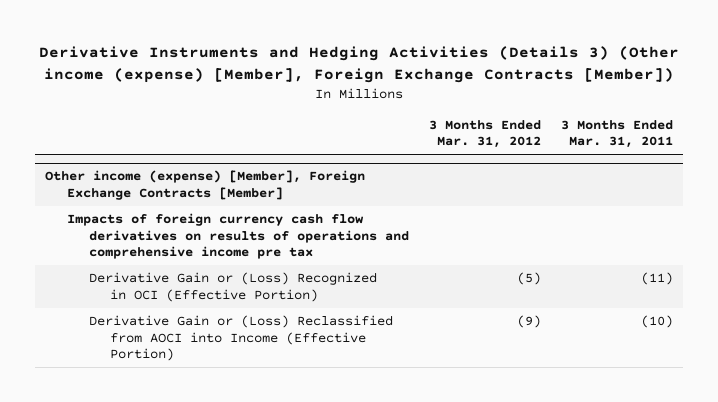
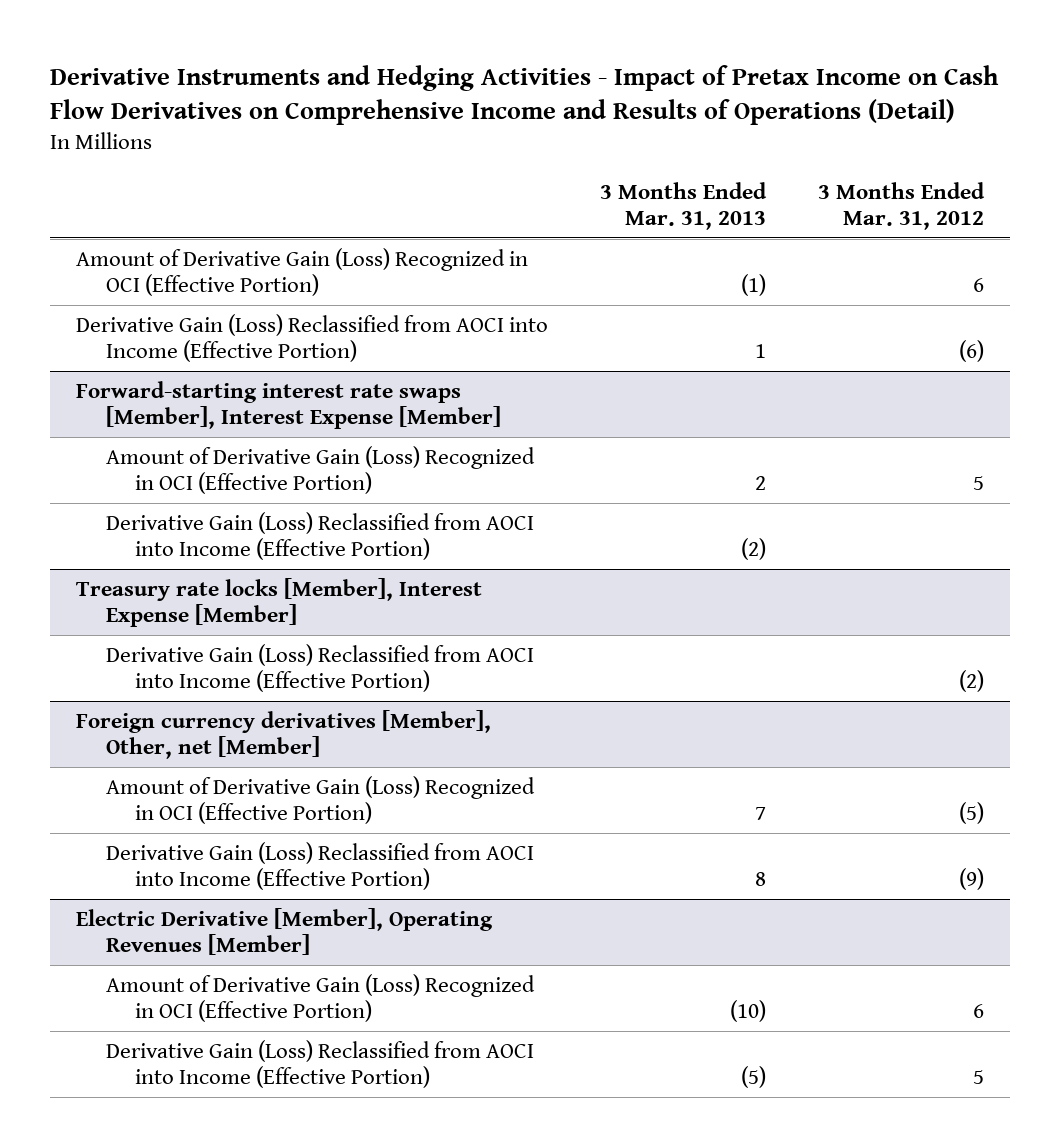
[39,45,680,83] Derivative Instruments and Hedging Activities (Details 3) (Other income (expense) [Member], Foreign Exchange Contracts [Member]) -> [49,64,999,126] Derivative Instruments and Hedging Activities - Impact of Pretax Income on Cash Flow Derivatives on Comprehensive Income and Results of Operations (Detail)
[561,120,674,149] 3 Months Ended Mar. 31, 2011 -> none
none -> [599,181,767,230] 3 Months Ended Mar. 31, 2013
[45,170,366,200] Other income (expense) [Member], Foreign Exchange Contracts [Member] -> none
[66,213,409,259] Impacts of foreign currency cash flow derivatives on results of operations and comprehensive income pre tax -> none
[88,272,377,302] Derivative Gain or (Loss) Recognized in OCI (Effective Portion) -> [75,247,528,296] Amount of Derivative Gain (Loss) Recognized in OCI (Effective Portion)
[516,272,541,286] (5) -> [972,277,984,292] 6
[88,315,393,361] Derivative Gain or (Loss) Reclassified from AOCI into Income (Effective Portion) -> [75,313,548,362] Derivative Gain (Loss) Reclassified from AOCI into Income (Effective Portion)
[516,315,541,329] (9) -> [958,339,984,362] (6)
none -> [75,380,501,429] Forward-starting interest rate swaps [Member], Interest Expense [Member]
none -> [105,445,535,494] Amount of Derivative Gain (Loss) Recognized in OCI (Effective Portion)
none -> [105,511,534,560] Derivative Gain (Loss) Reclassified from AOCI into Income (Effective Portion)
none -> [75,577,482,627] Treasury rate locks [Member], Interest Expense [Member]
none -> [105,643,534,692] Derivative Gain (Loss) Reclassified from AOCI into Income (Effective Portion)
none -> [75,709,491,759] Foreign currency derivatives [Member], Other, net [Member]
none -> [105,775,535,824] Amount of Derivative Gain (Loss) Recognized in OCI (Effective Portion)
none -> [105,841,534,890] Derivative Gain (Loss) Reclassified from AOCI into Income (Effective Portion)
none -> [75,907,493,955] Electric Derivative [Member], Operating Revenues [Member]
none -> [105,973,535,1022] Amount of Derivative Gain (Loss) Recognized in OCI (Effective Portion)
none -> [105,1039,534,1088] Derivative Gain (Loss) Reclassified from AOCI into Income (Effective Portion)

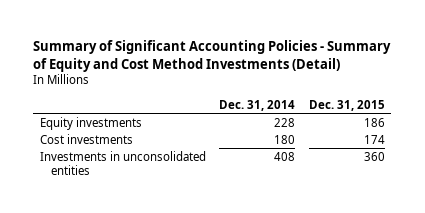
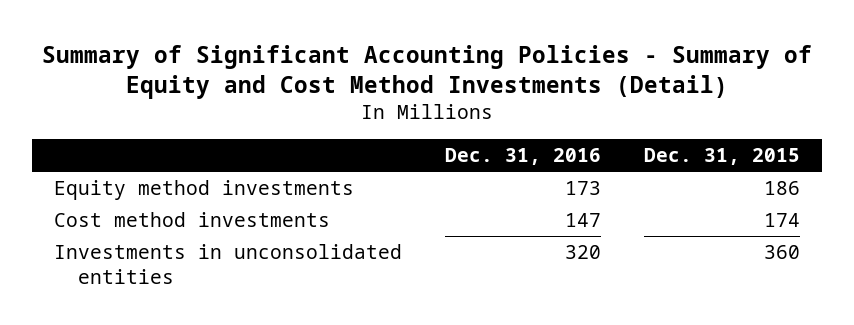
[219,99,296,111] Dec. 31, 2014 -> none
none -> [445,147,602,165] Dec. 31, 2016
[40,116,143,130] Equity investments -> [54,180,355,201] Equity method investments
[40,133,134,144] Cost investments -> [54,212,331,228] Cost method investments

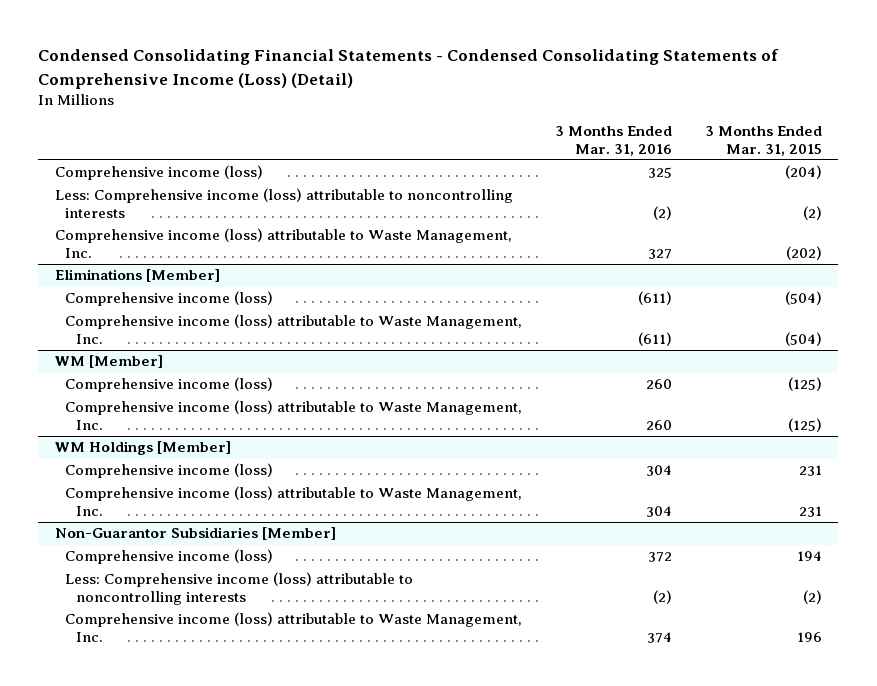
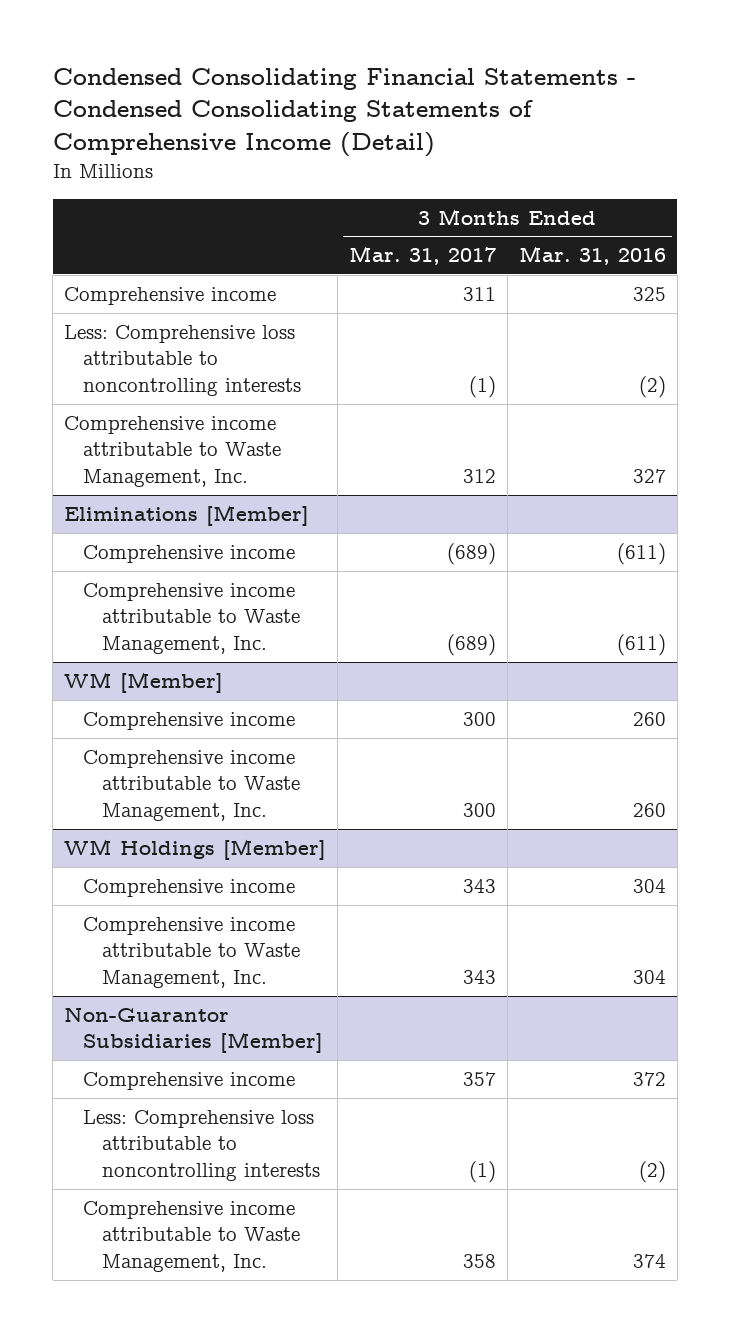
[38,49,780,89] Condensed Consolidating Financial Statements - Condensed Consolidating Statements of Comprehensive Income (Loss) (Detail) -> [52,68,636,157] Condensed Consolidating Financial Statements - Condensed Consolidating Statements of Comprehensive Income (Detail)
[704,126,822,156] 3 Months Ended Mar. 31, 2015 -> none
none -> [349,246,497,266] Mar. 31, 2017
[54,165,263,181] Comprehensive income (loss) -> [64,286,277,305] Comprehensive income
[54,188,513,218] Less: Comprehensive income (loss) attributable to noncontrolling interests -> [64,324,302,396] Less: Comprehensive loss attributable to noncontrolling interests
[54,228,512,258] Comprehensive income (loss) attributable to Waste Management, Inc. -> [64,415,282,487] Comprehensive income attributable to Waste Management, Inc.
[65,291,274,307] Comprehensive income (loss) -> [83,544,296,563] Comprehensive income
[65,314,523,344] Comprehensive income (loss) attributable to Waste Management, Inc. -> [83,582,300,654] Comprehensive income attributable to Waste Management, Inc.
[65,377,274,393] Comprehensive income (loss) -> [83,711,296,730] Comprehensive income
[65,400,523,430] Comprehensive income (loss) attributable to Waste Management, Inc. -> [83,749,300,821] Comprehensive income attributable to Waste Management, Inc.
[65,463,274,479] Comprehensive income (loss) -> [83,878,296,897] Comprehensive income
[65,486,523,516] Comprehensive income (loss) attributable to Waste Management, Inc. -> [83,916,300,988] Comprehensive income attributable to Waste Management, Inc.
[65,549,274,565] Comprehensive income (loss) -> [83,1071,296,1090] Comprehensive income
[65,572,414,605] Less: Comprehensive income (loss) attributable to noncontrolling interests -> [83,1109,320,1181] Less: Comprehensive loss attributable to noncontrolling interests
[65,612,523,642] Comprehensive income (loss) attributable to Waste Management, Inc. -> [83,1200,300,1272] Comprehensive income attributable to Waste Management, Inc.

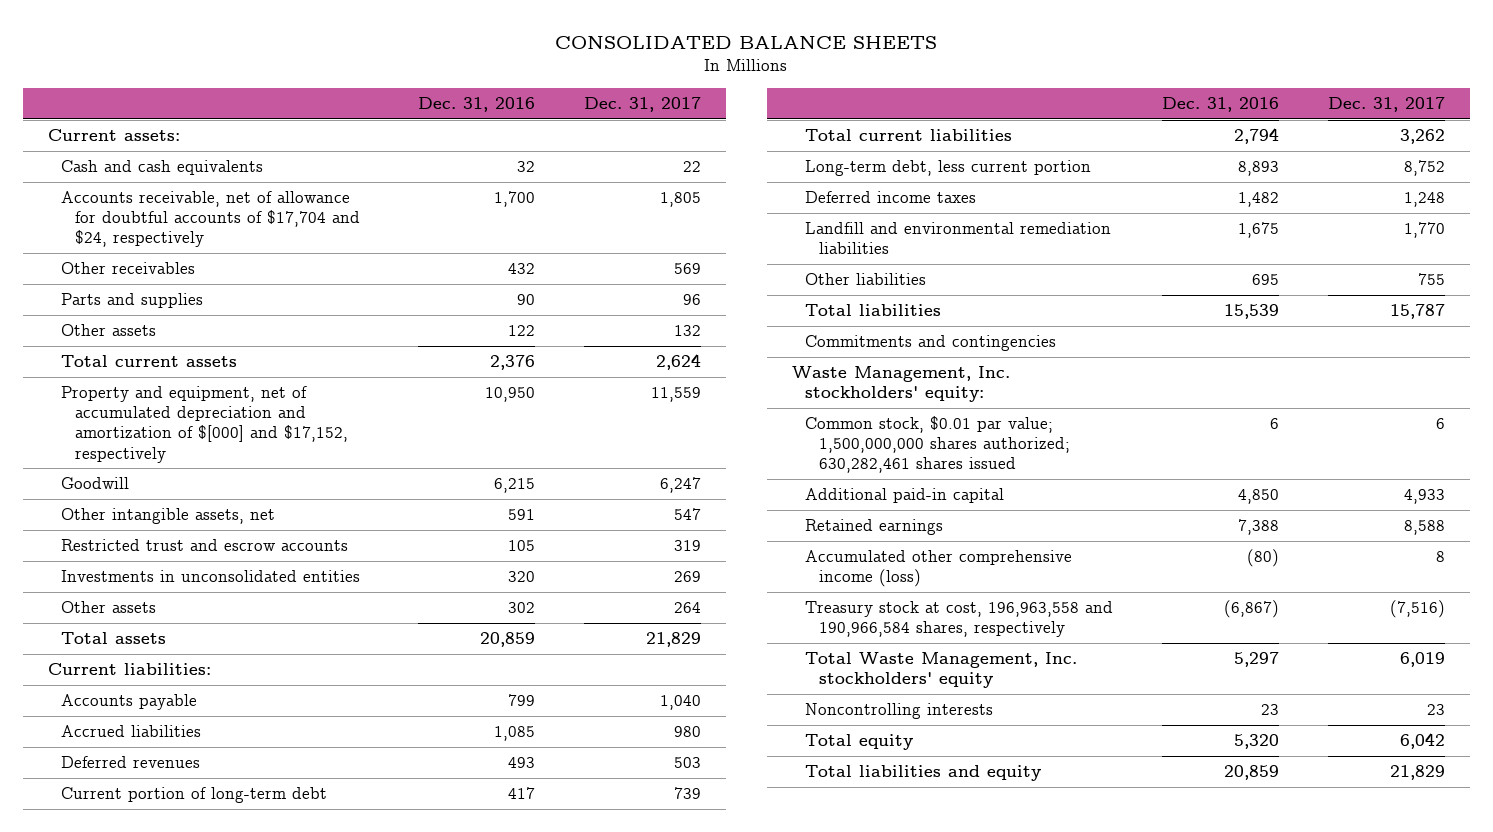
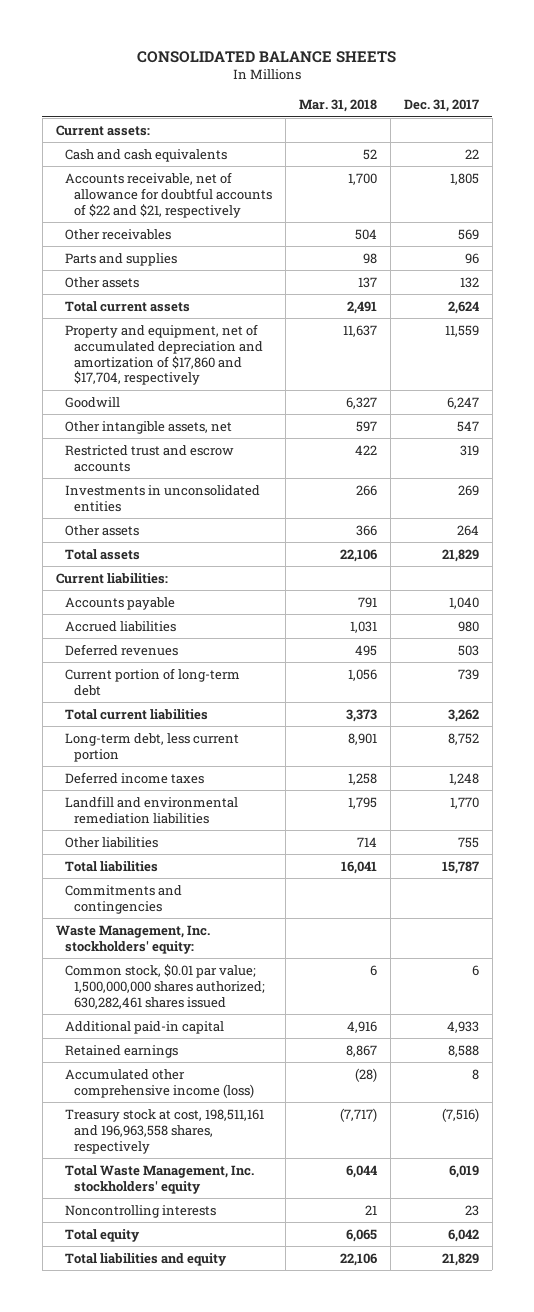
[418,97,536,113] Dec. 31, 2016 -> none
none -> [298,99,377,113] Mar. 31, 2018
[61,191,360,248] Accounts receivable, net of allowance for doubtful accounts of $17,704 and $24, respectively -> [64,171,272,218] Accounts receivable, net of allowance for doubtful accounts of $22 and $21, respectively
[61,386,348,463] Property and equipment, net of accumulated depreciation and amortization of $[000] and $17,152, respectively -> [64,323,263,386] Property and equipment, net of accumulated depreciation and amortization of $17,860 and $17,704, respectively
[805,601,1114,638] Treasury stock at cost, 196,963,558 and 190,966,584 shares, respectively -> [64,1108,264,1154] Treasury stock at cost, 198,511,161 and 196,963,558 shares, respectively

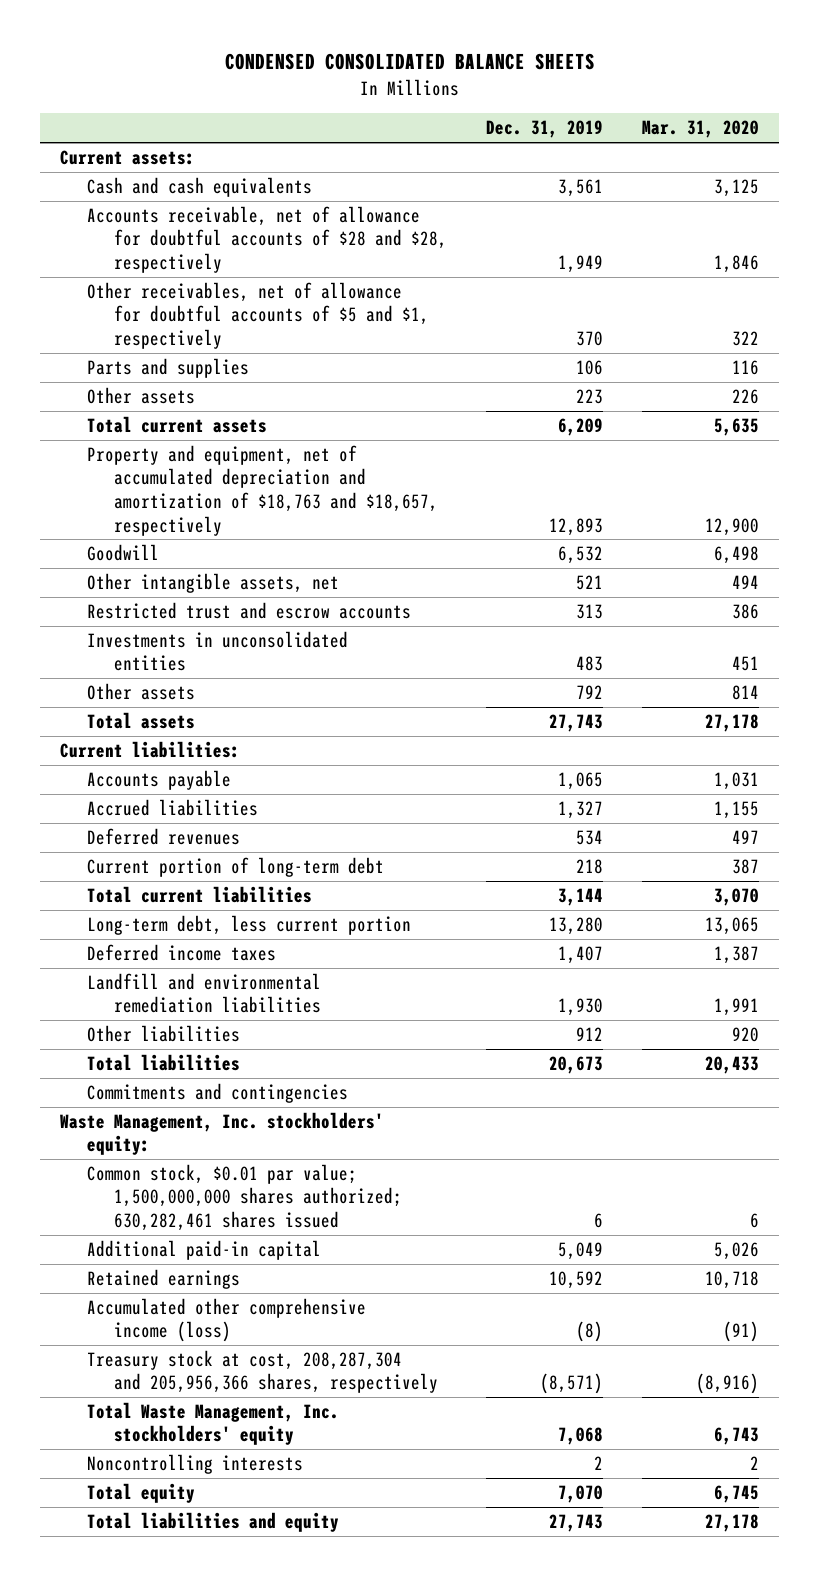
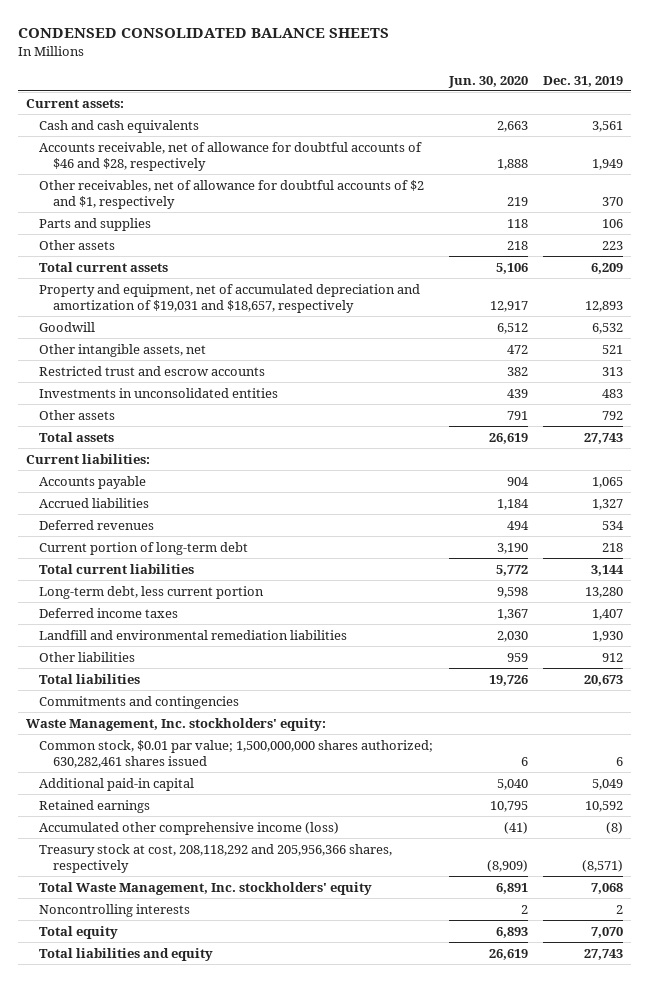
[642,120,760,139] Mar. 31, 2020 -> none
none -> [447,75,528,88] Jun. 30, 2020
[86,205,448,273] Accounts receivable, net of allowance for doubtful accounts of $28 and $28, respectively -> [39,141,423,172] Accounts receivable, net of allowance for doubtful accounts of $46 and $28, respectively
[86,281,430,349] Other receivables, net of allowance for doubtful accounts of $5 and $1, respectively -> [39,179,425,210] Other receivables, net of allowance for doubtful accounts of $2 and $1, respectively
[86,444,439,536] Property and equipment, net of accumulated depreciation and amortization of $18,763 and $18,657, respectively -> [39,283,421,314] Property and equipment, net of accumulated depreciation and amortization of $19,031 and $18,657, respectively
[86,1349,439,1394] Treasury stock at cost, 208,287,304 and 205,956,366 shares, respectively -> [39,843,393,874] Treasury stock at cost, 208,118,292 and 205,956,366 shares, respectively

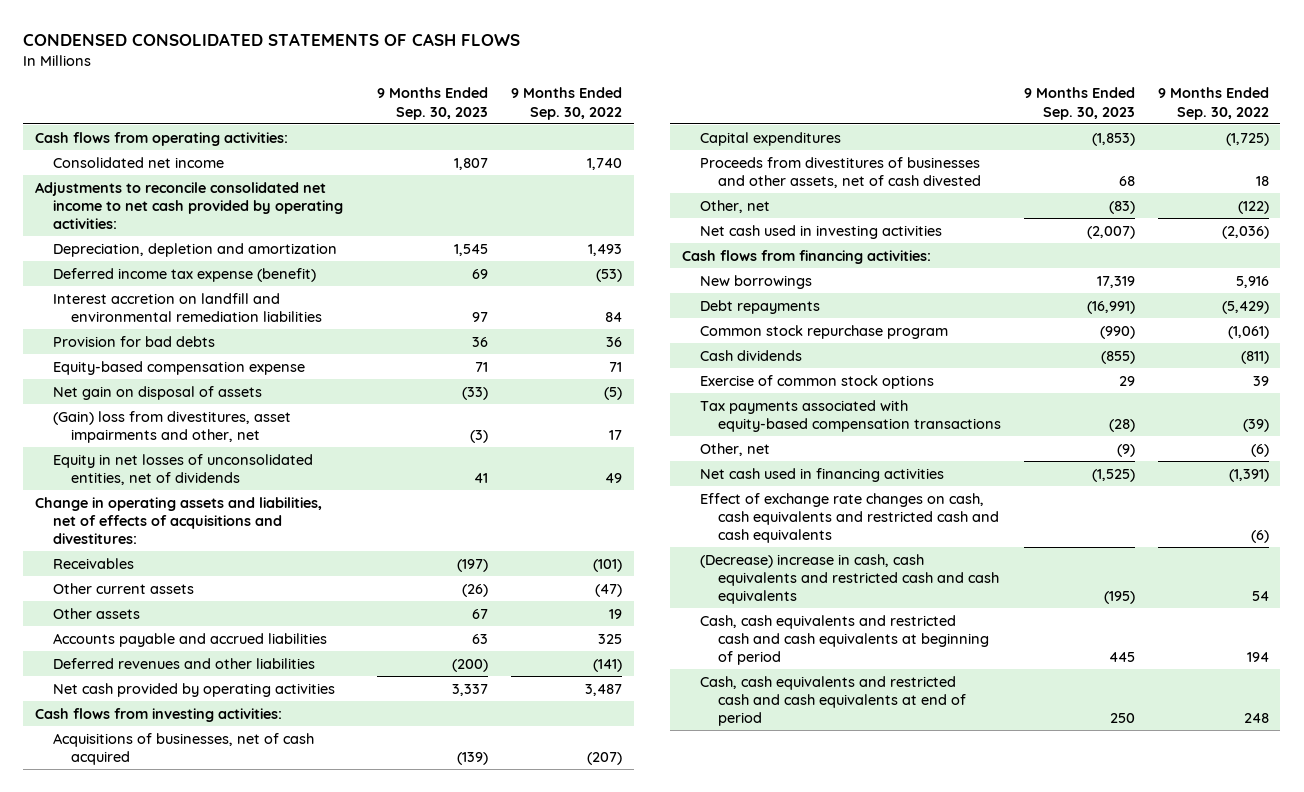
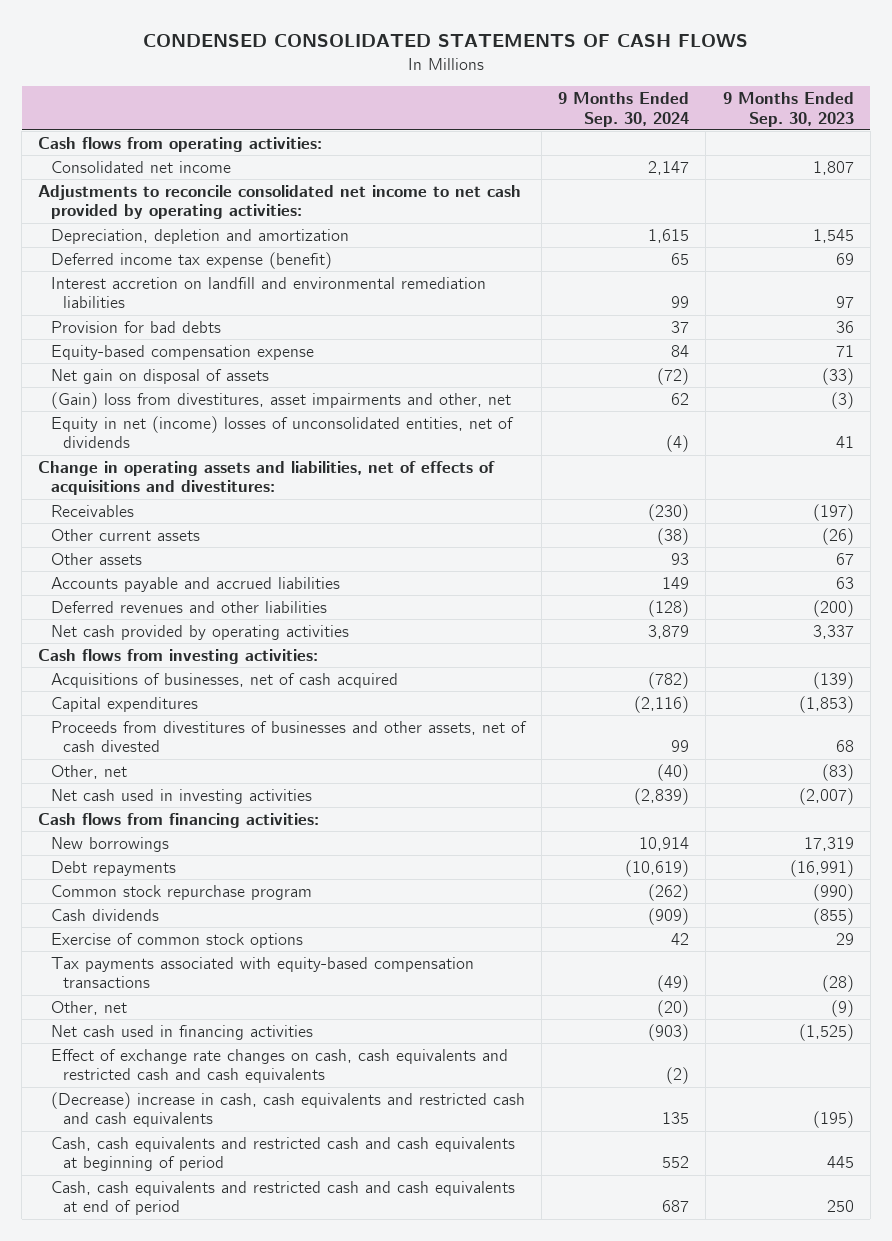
[511,87,623,120] 9 Months Ended Sep. 30, 2022 -> none
none -> [558,91,690,127] 9 Months Ended Sep. 30, 2024
[52,453,313,485] Equity in net losses of unconsolidated entities, net of dividends -> [50,415,514,449] Equity in net (income) losses of unconsolidated entities, net of dividends

